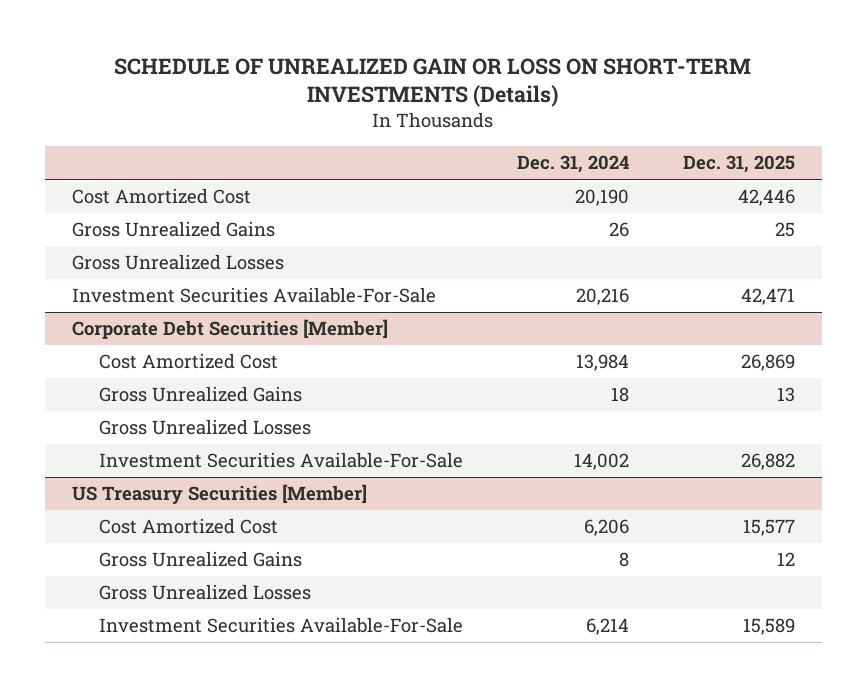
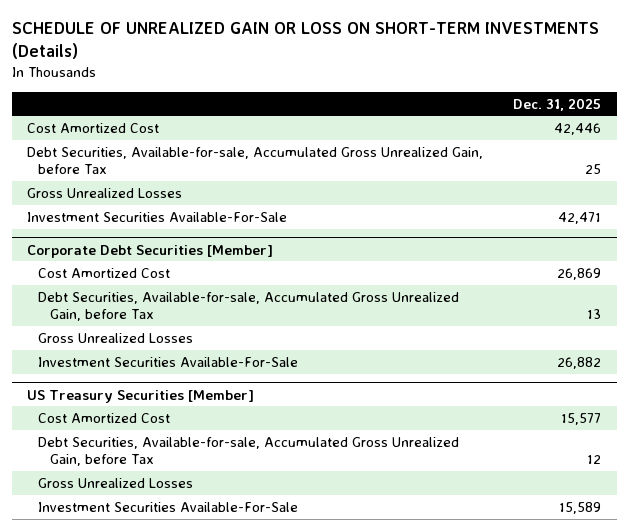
[516,155,629,174] Dec. 31, 2024 -> none
[71,221,275,238] Gross Unrealized Gains -> [26,146,483,175] Debt Securities, Available-for-sale, Accumulated Gross Unrealized Gain, before Tax
[98,386,302,403] Gross Unrealized Gains -> [38,291,460,322] Debt Securities, Available-for-sale, Accumulated Gross Unrealized Gain, before Tax
[98,551,302,568] Gross Unrealized Gains -> [38,436,460,467] Debt Securities, Available-for-sale, Accumulated Gross Unrealized Gain, before Tax

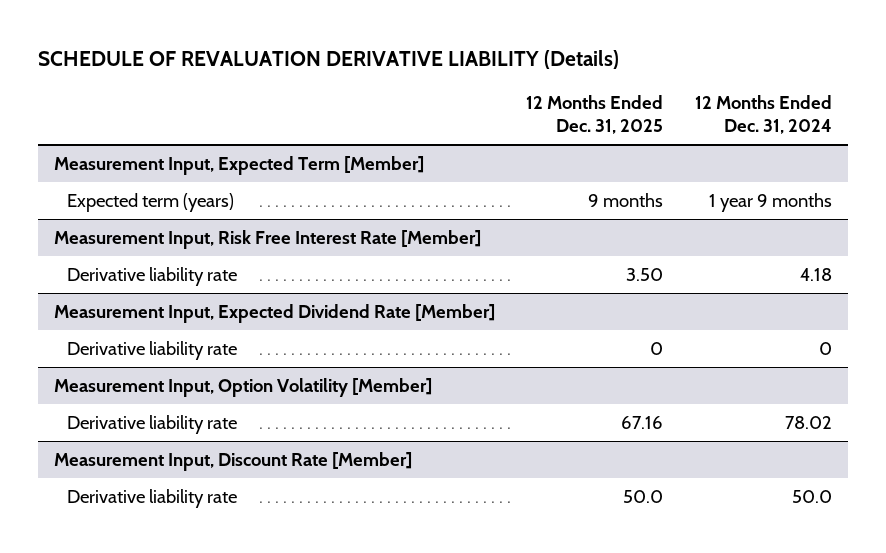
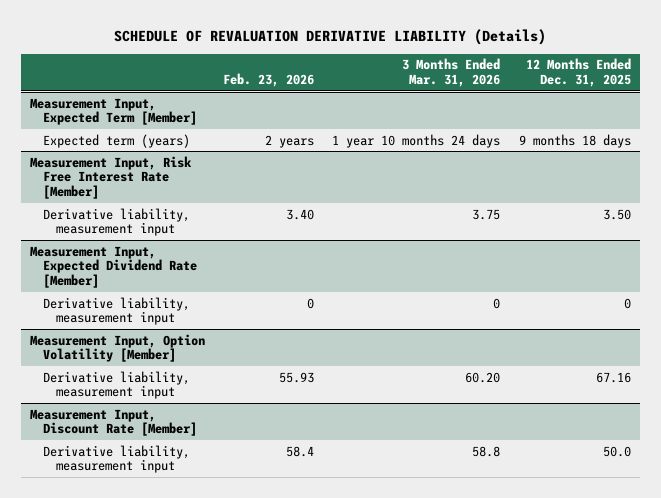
[695,95,833,135] 12 Months Ended Dec. 31, 2024 -> none
none -> [223,73,315,88] Feb. 23, 2026
none -> [402,58,501,88] 3 Months Ended Mar. 31, 2026
[588,192,664,207] 9 months -> [518,133,631,148] 9 months 18 days
[66,266,237,286] Derivative liability rate -> [42,207,190,237] Derivative liability, measurement input
[66,340,237,360] Derivative liability rate -> [42,296,190,326] Derivative liability, measurement input
[66,414,237,434] Derivative liability rate -> [42,370,190,400] Derivative liability, measurement input
[66,488,237,508] Derivative liability rate -> [42,444,190,474] Derivative liability, measurement input

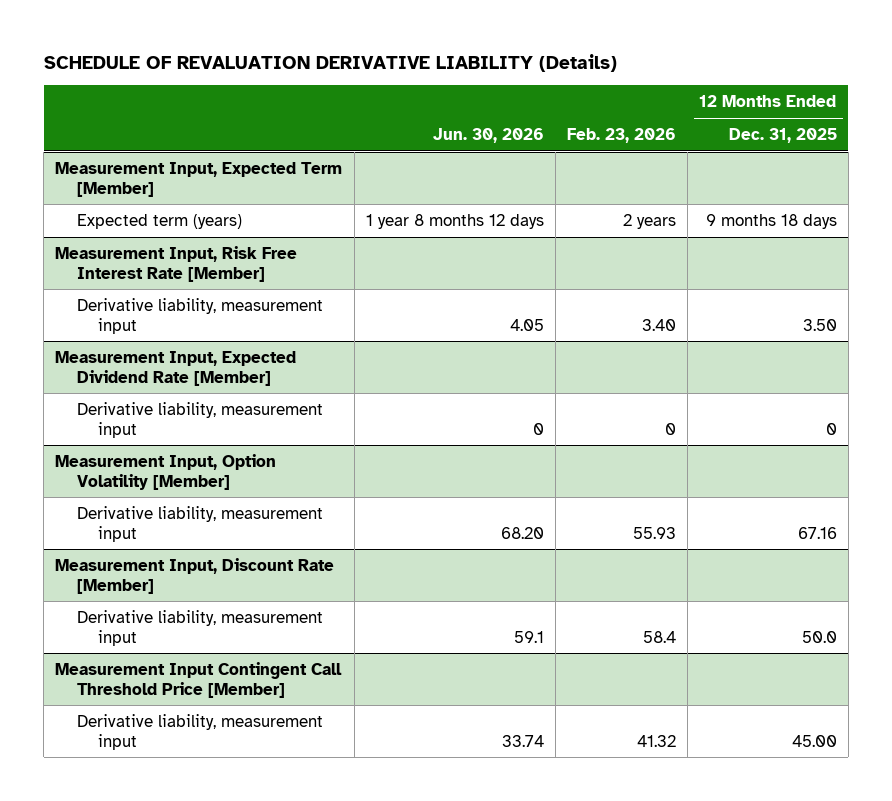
[402,58,501,88] 3 Months Ended Mar. 31, 2026 -> none
none -> [432,128,544,144] Jun. 30, 2026
none -> [55,661,343,698] Measurement Input Contingent Call Threshold Price [Member]
none -> [76,713,323,750] Derivative liability, measurement input

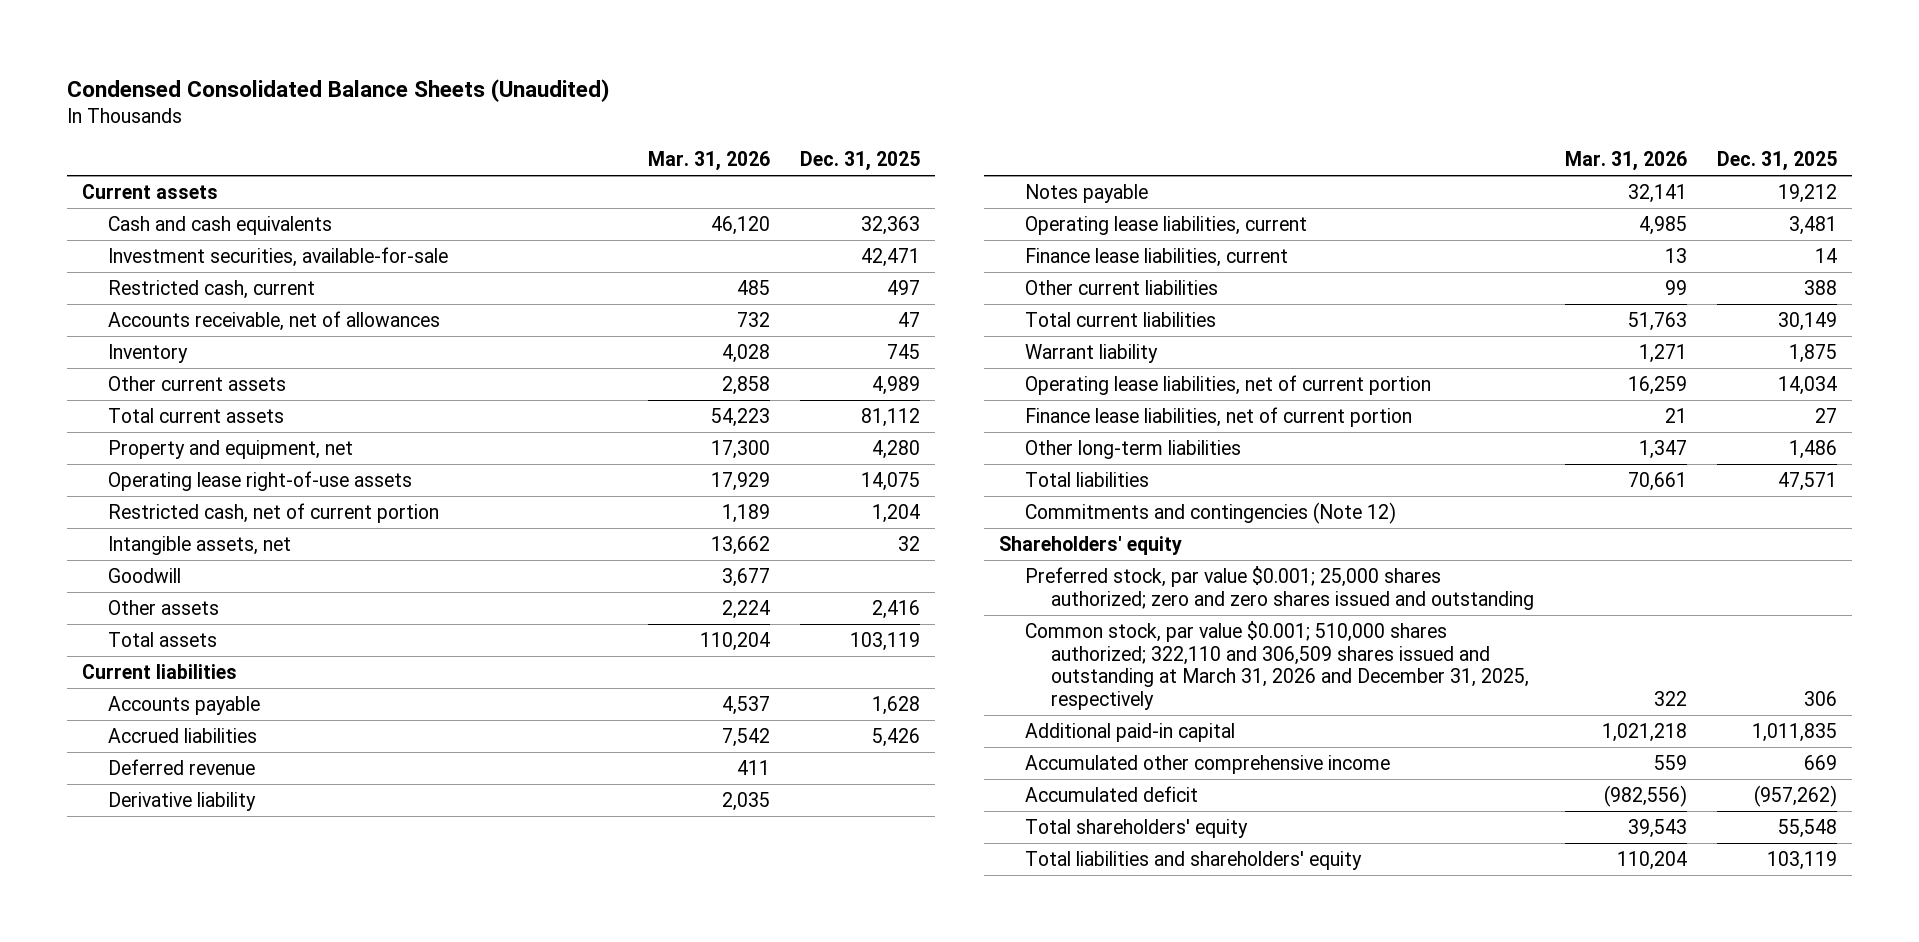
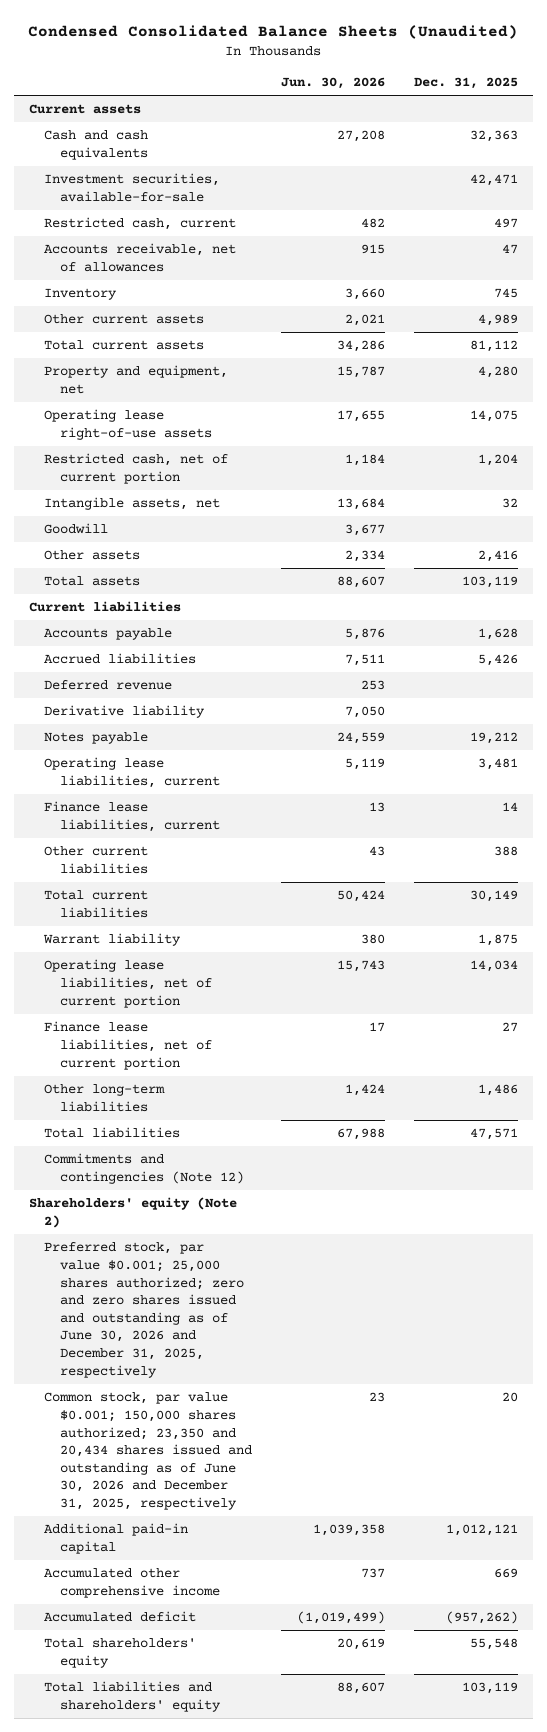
[647,151,770,172] Mar. 31, 2026 -> none
none -> [281,77,386,90] Jun. 30, 2026
[999,536,1183,556] Shareholders' equity -> [28,1197,237,1228] Shareholders' equity (Note 2)
[1025,566,1535,610] Preferred stock, par value $0.001; 25,000 shares authorized; zero and zero shares issued and outstanding -> [44,1242,245,1378] Preferred stock, par value $0.001; 25,000 shares authorized; zero and zero shares issued and outstanding as of June 30, 2026 and December 31, 2025, respectively
[1025,621,1530,710] Common stock, par value $0.001; 510,000 shares authorized; 322,110 and 306,509 shares issued and outstanding at March 31, 2026 and December 31, 2025, respectively -> [44,1392,253,1511] Common stock, par value $0.001; 150,000 shares authorized; 23,350 and 20,434 shares issued and outstanding as of June 30, 2026 and December 31, 2025, respectively
[1804,690,1838,706] 306 -> [502,1392,519,1403] 20
[1752,723,1838,743] 1,011,835 -> [446,1524,519,1537] 1,012,121

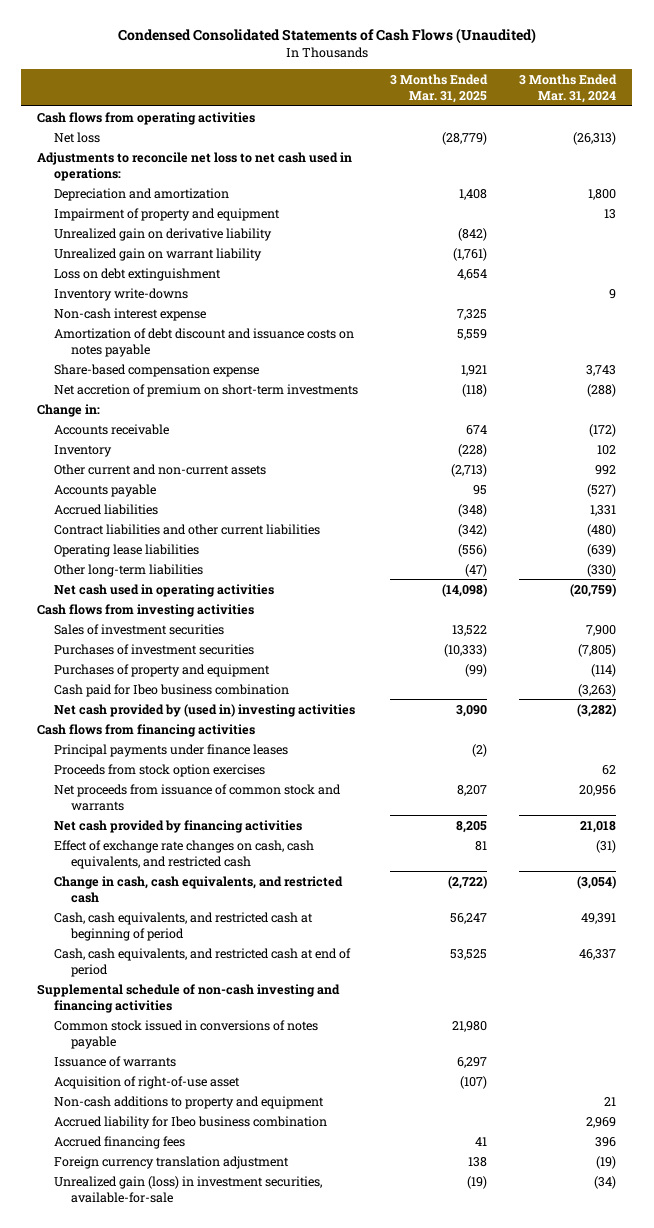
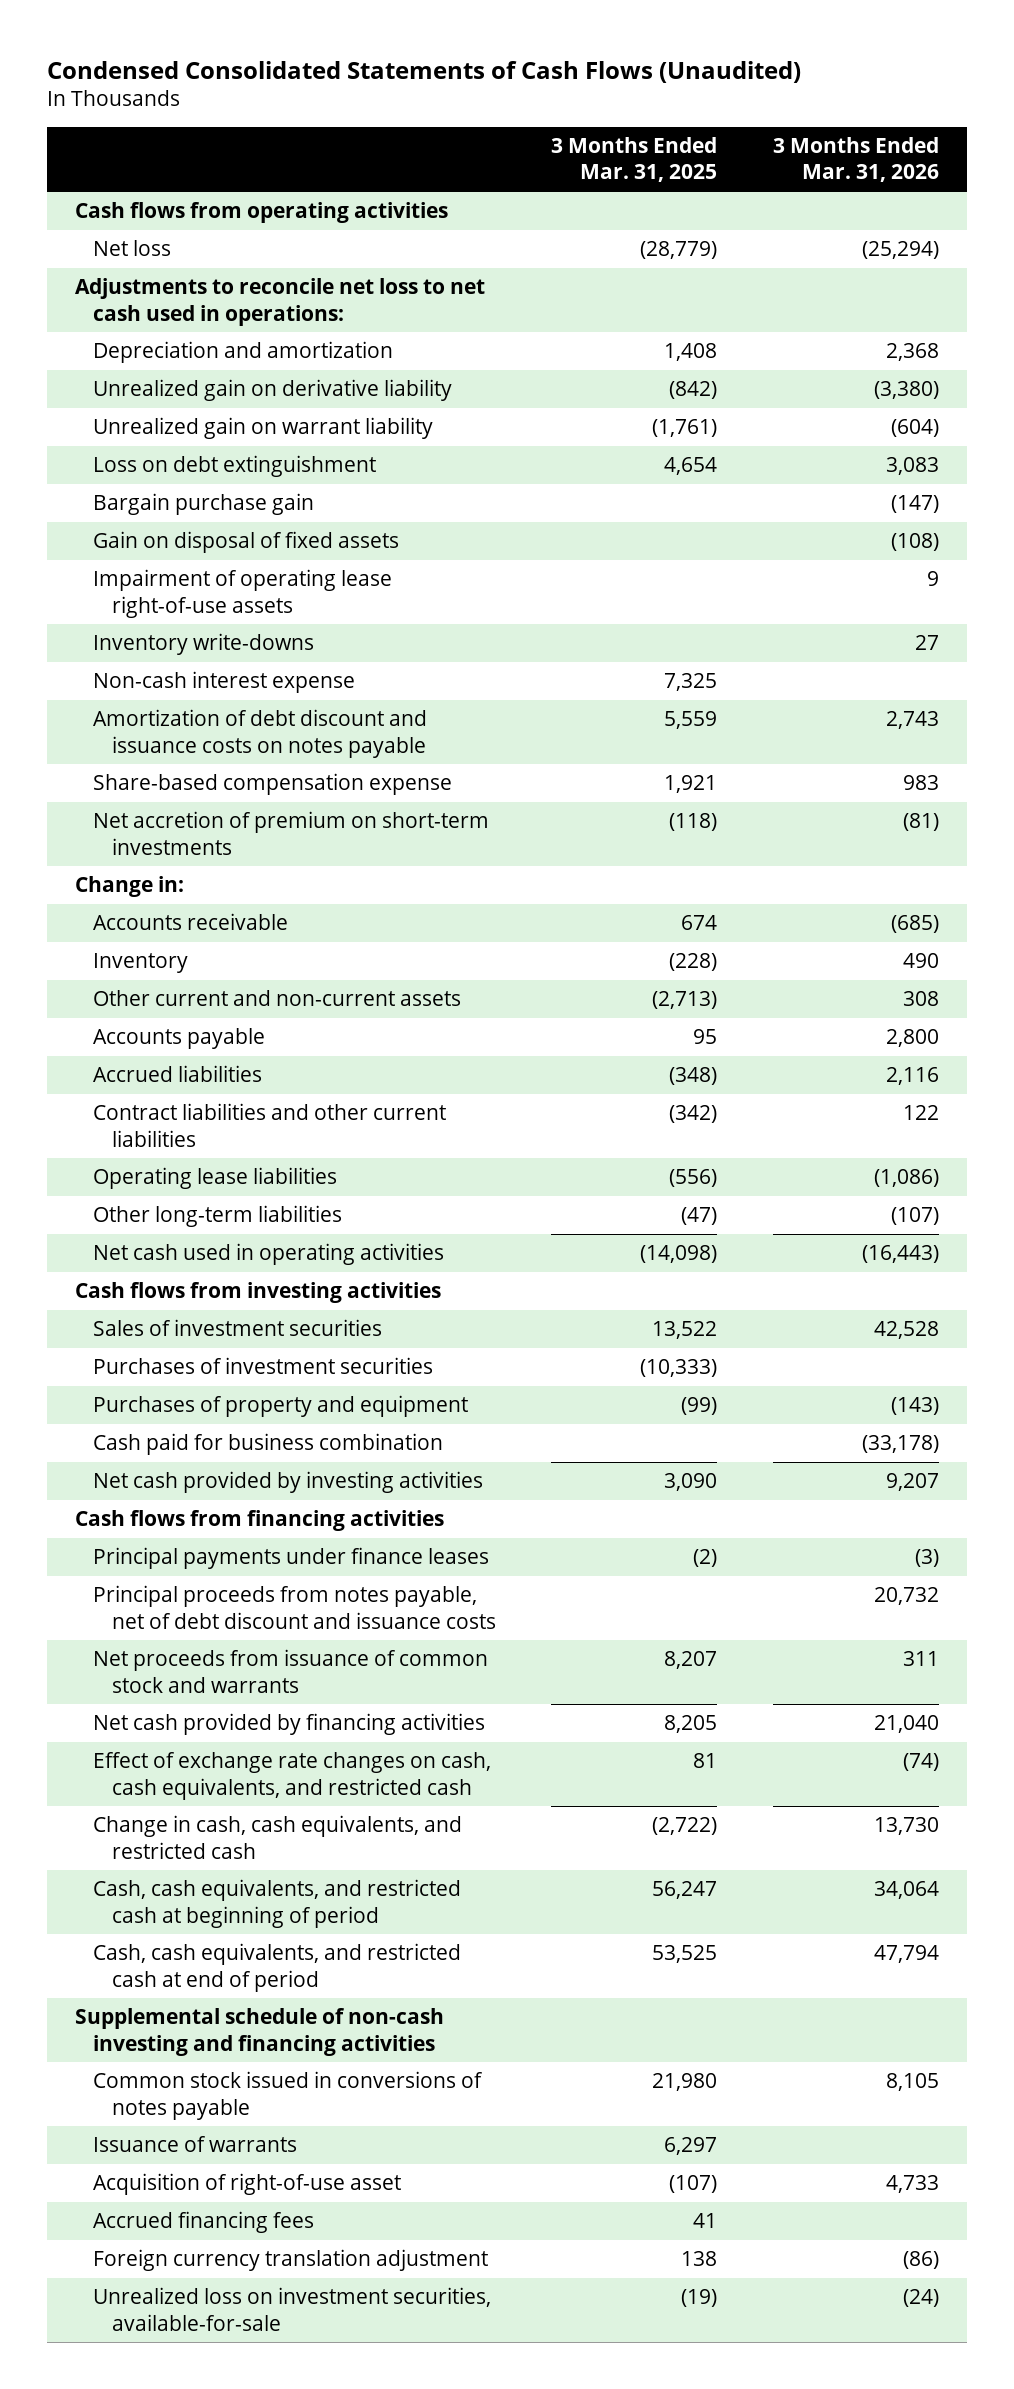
[519,73,618,103] 3 Months Ended Mar. 31, 2024 -> none
none -> [772,137,939,183] 3 Months Ended Mar. 31, 2026
[53,207,280,221] Impairment of property and equipment -> none
none -> [93,493,315,516] Bargain purchase gain
none -> [93,531,400,554] Gain on disposal of fixed assets
none -> [93,569,393,618] Impairment of operating lease right-of-use assets
[53,683,289,697] Cash paid for Ibeo business combination -> [93,1433,444,1456] Cash paid for business combination
[53,703,355,717] Net cash provided by (used in) investing activities -> [93,1471,484,1494] Net cash provided by investing activities
[53,763,265,777] Proceeds from stock option exercises -> none
none -> [93,1585,496,1629] Principal proceeds from notes payable, net of debt discount and issuance costs
[53,1095,324,1109] Non-cash additions to property and equipment -> none
[53,1115,327,1129] Accrued liability for Ibeo business combination -> none
[53,1175,322,1203] Unrealized gain (loss) in investment securities, available-for-sale -> [93,2287,492,2331] Unrealized loss on investment securities, available-for-sale

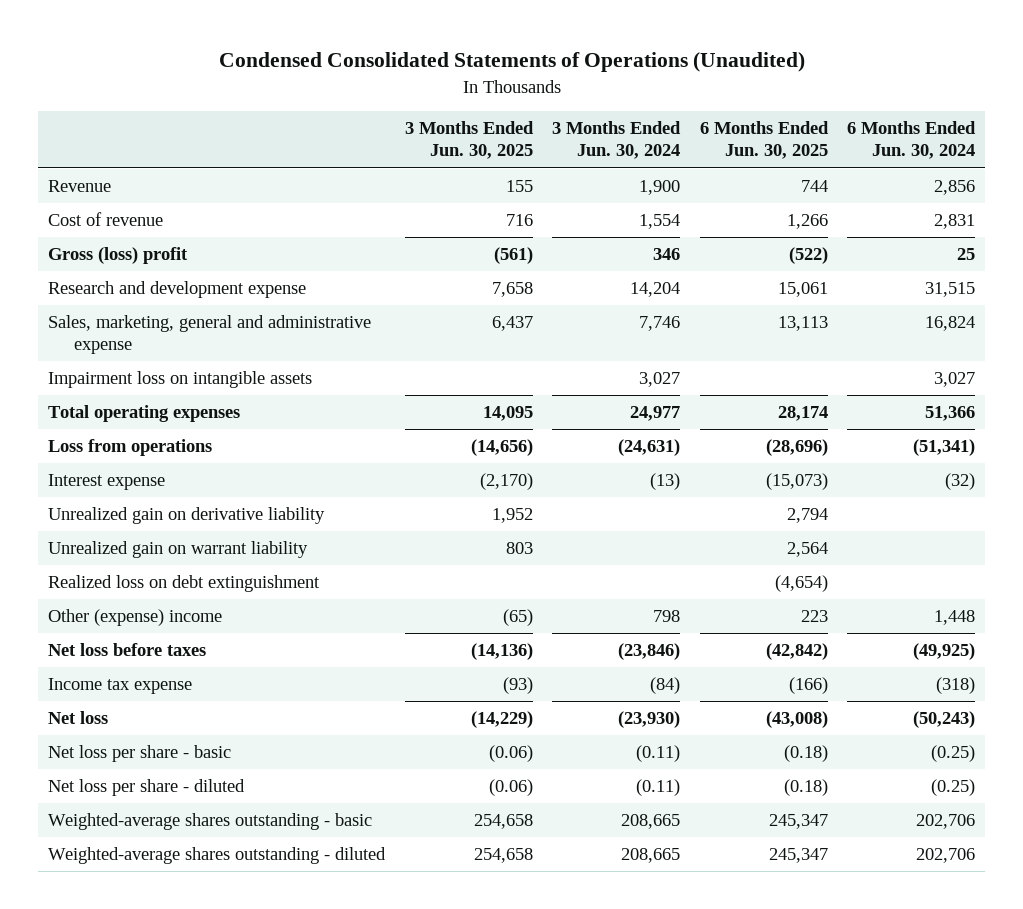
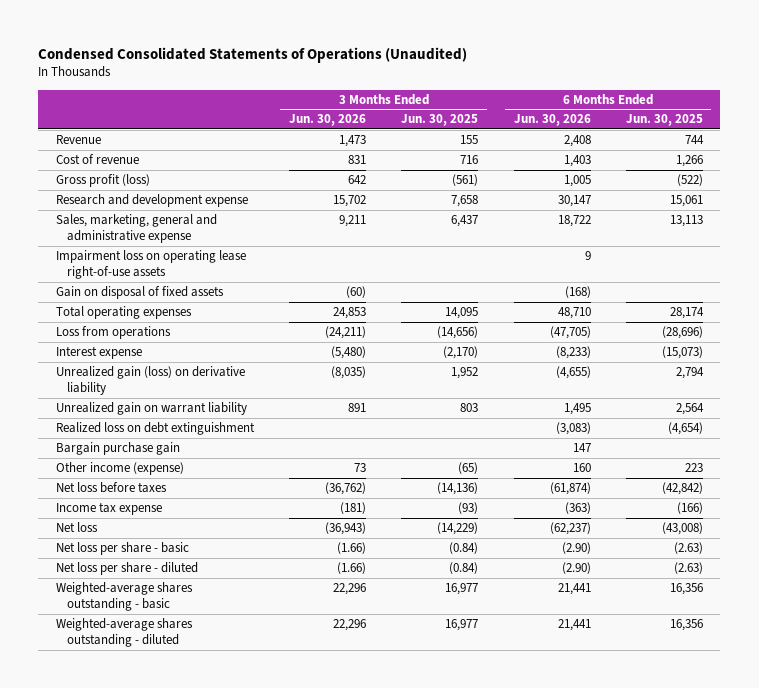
[552,121,682,160] 3 Months Ended Jun. 30, 2024 -> none
[847,121,977,160] 6 Months Ended Jun. 30, 2024 -> none
none -> [289,114,367,127] Jun. 30, 2026
none -> [513,114,591,127] Jun. 30, 2026
[48,247,189,265] Gross (loss) profit -> [56,174,151,188] Gross profit (loss)
[48,371,313,389] Impairment loss on intangible assets -> none
none -> [56,250,247,279] Impairment loss on operating lease right-of-use assets
none -> [56,286,225,300] Gain on disposal of fixed assets
[48,507,326,525] Unrealized gain on derivative liability -> [56,366,246,395] Unrealized gain (loss) on derivative liability
none -> [56,442,181,456] Bargain purchase gain
[48,609,223,627] Other (expense) income -> [56,462,185,476] Other income (expense)
[488,745,533,763] (0.06) -> [449,542,479,555] (0.84)
[783,745,828,763] (0.18) -> [673,542,703,555] (2.63)
[488,779,533,797] (0.06) -> [449,562,479,575] (0.84)
[783,779,828,797] (0.18) -> [673,562,703,575] (2.63)
[473,814,533,830] 254,658 -> [445,583,479,596] 16,977
[768,814,828,830] 245,347 -> [669,583,703,596] 16,356
[473,848,533,864] 254,658 -> [445,619,479,632] 16,977
[768,848,828,864] 245,347 -> [669,619,703,632] 16,356

